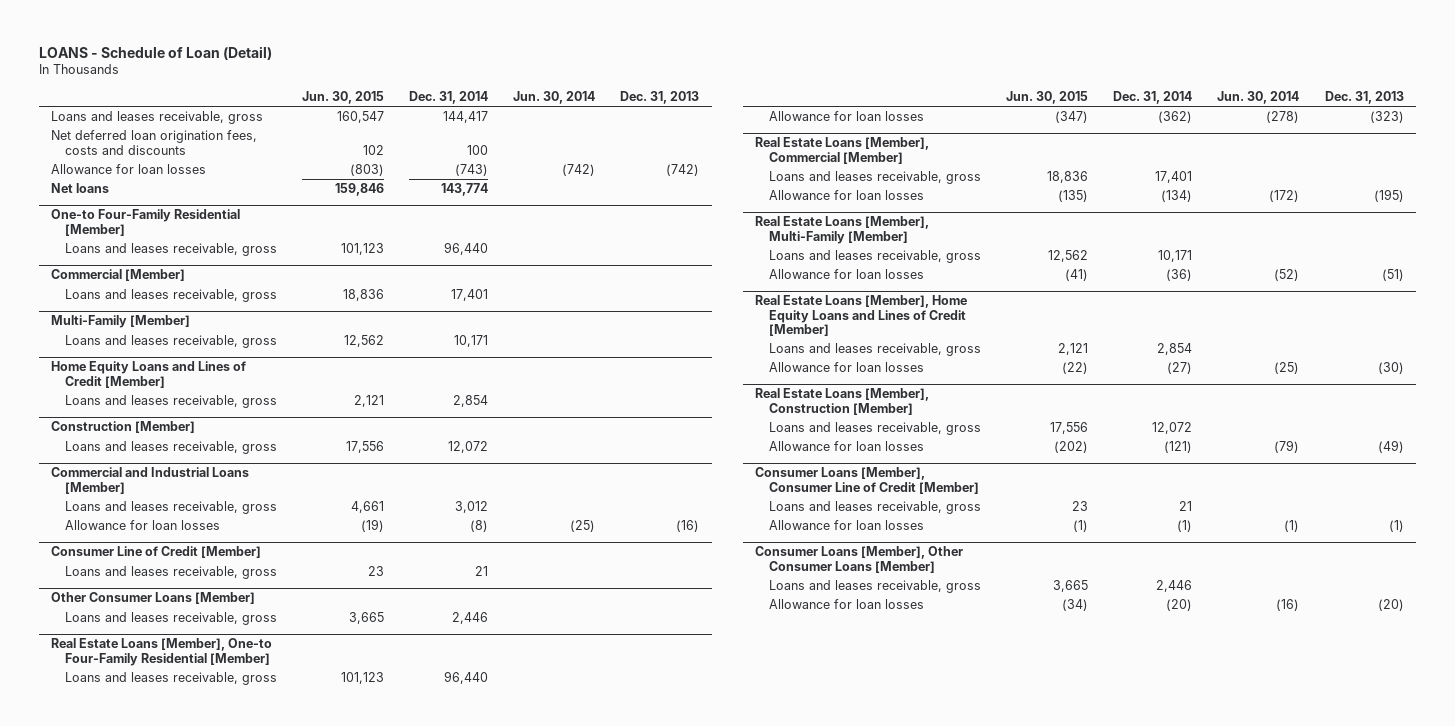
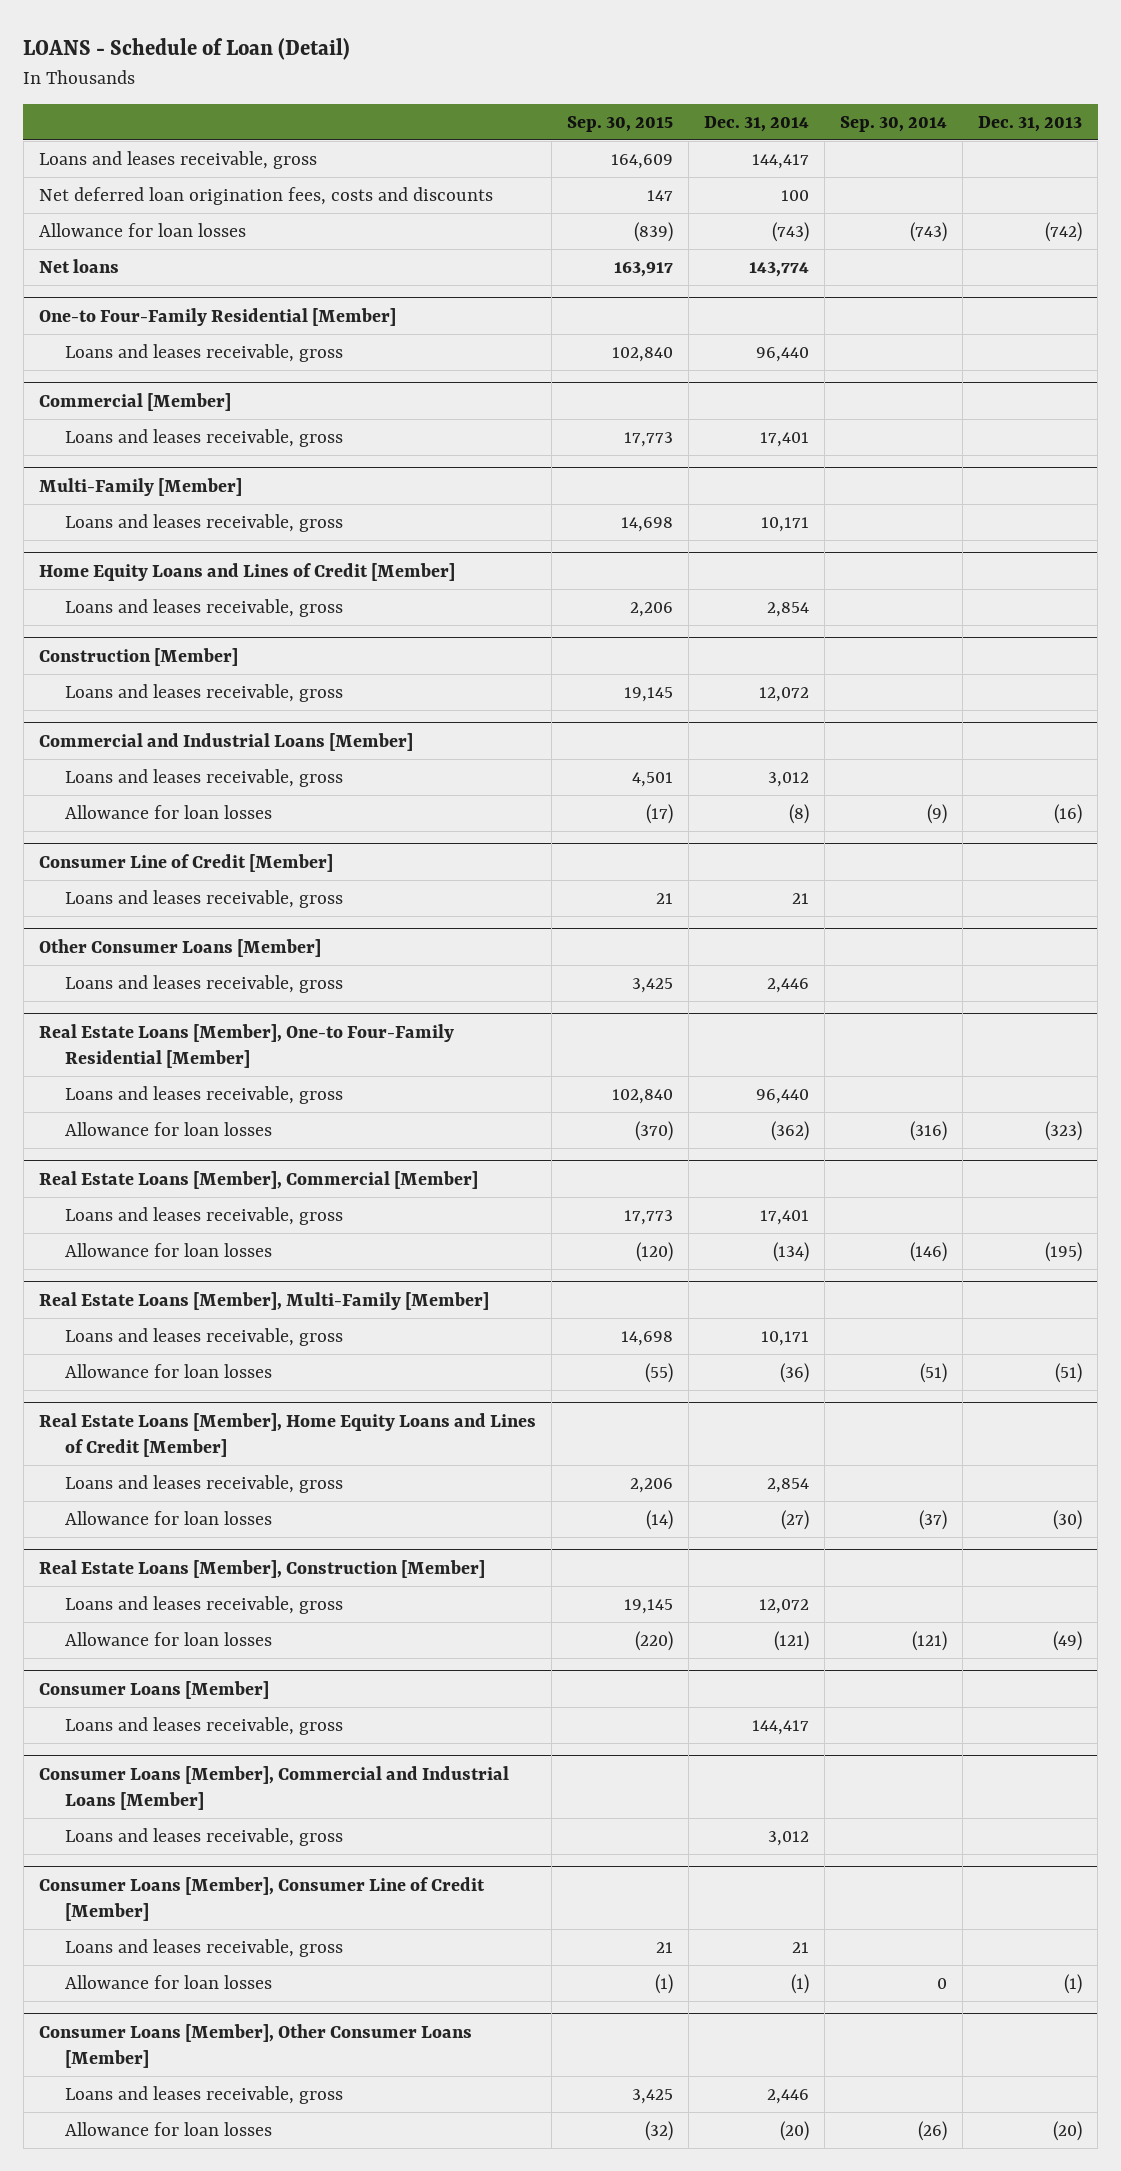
[301,90,384,104] Jun. 30, 2015 -> none
[513,90,596,104] Jun. 30, 2014 -> none
none -> [566,116,673,133] Sep. 30, 2015
none -> [840,116,948,133] Sep. 30, 2014
none -> [38,1680,269,1699] Consumer Loans [Member]
none -> [64,1716,343,1735] Loans and leases receivable, gross
none -> [38,1765,509,1810] Consumer Loans [Member], Commercial and Industrial Loans [Member]
none -> [64,1827,343,1846] Loans and leases receivable, gross

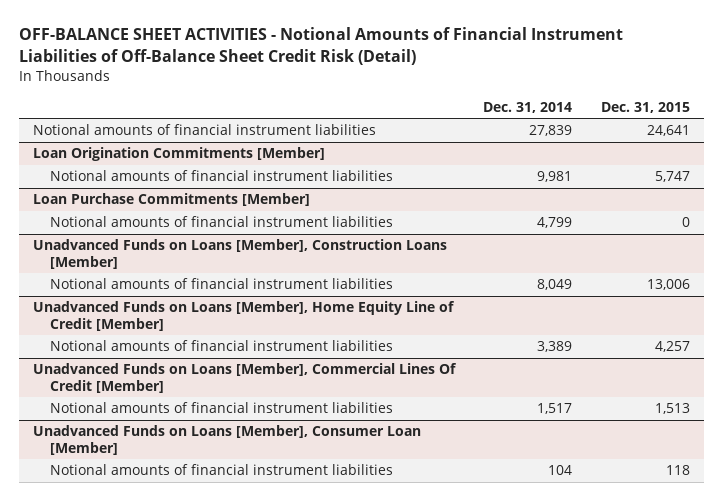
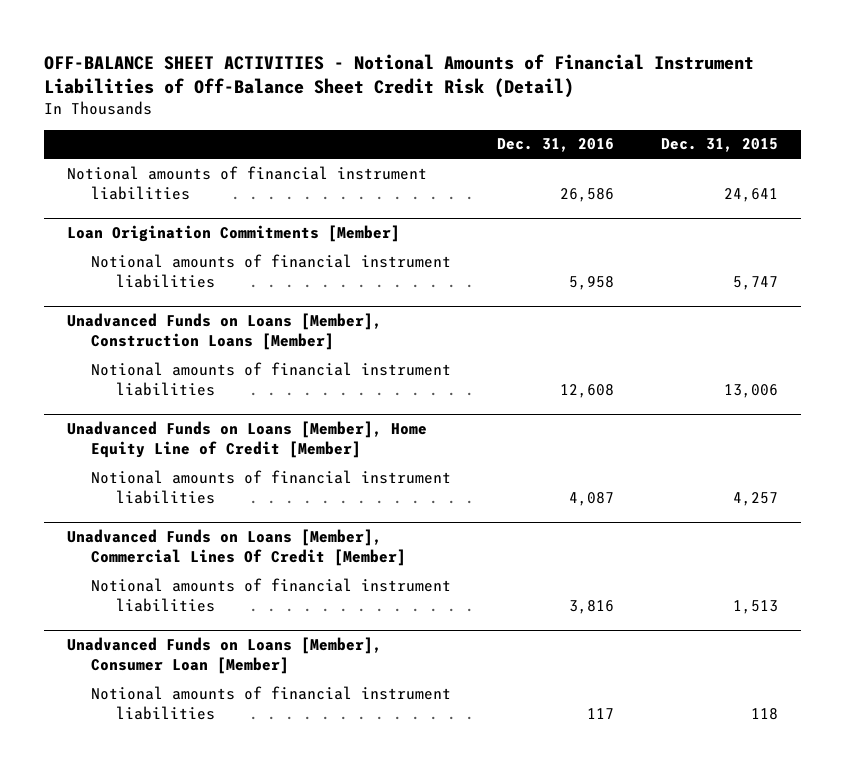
[483,101,573,113] Dec. 31, 2014 -> none
none -> [497,138,615,153] Dec. 31, 2016
[32,193,310,207] Loan Purchase Commitments [Member] -> none
[50,216,394,228] Notional amounts of financial instrument liabilities -> none

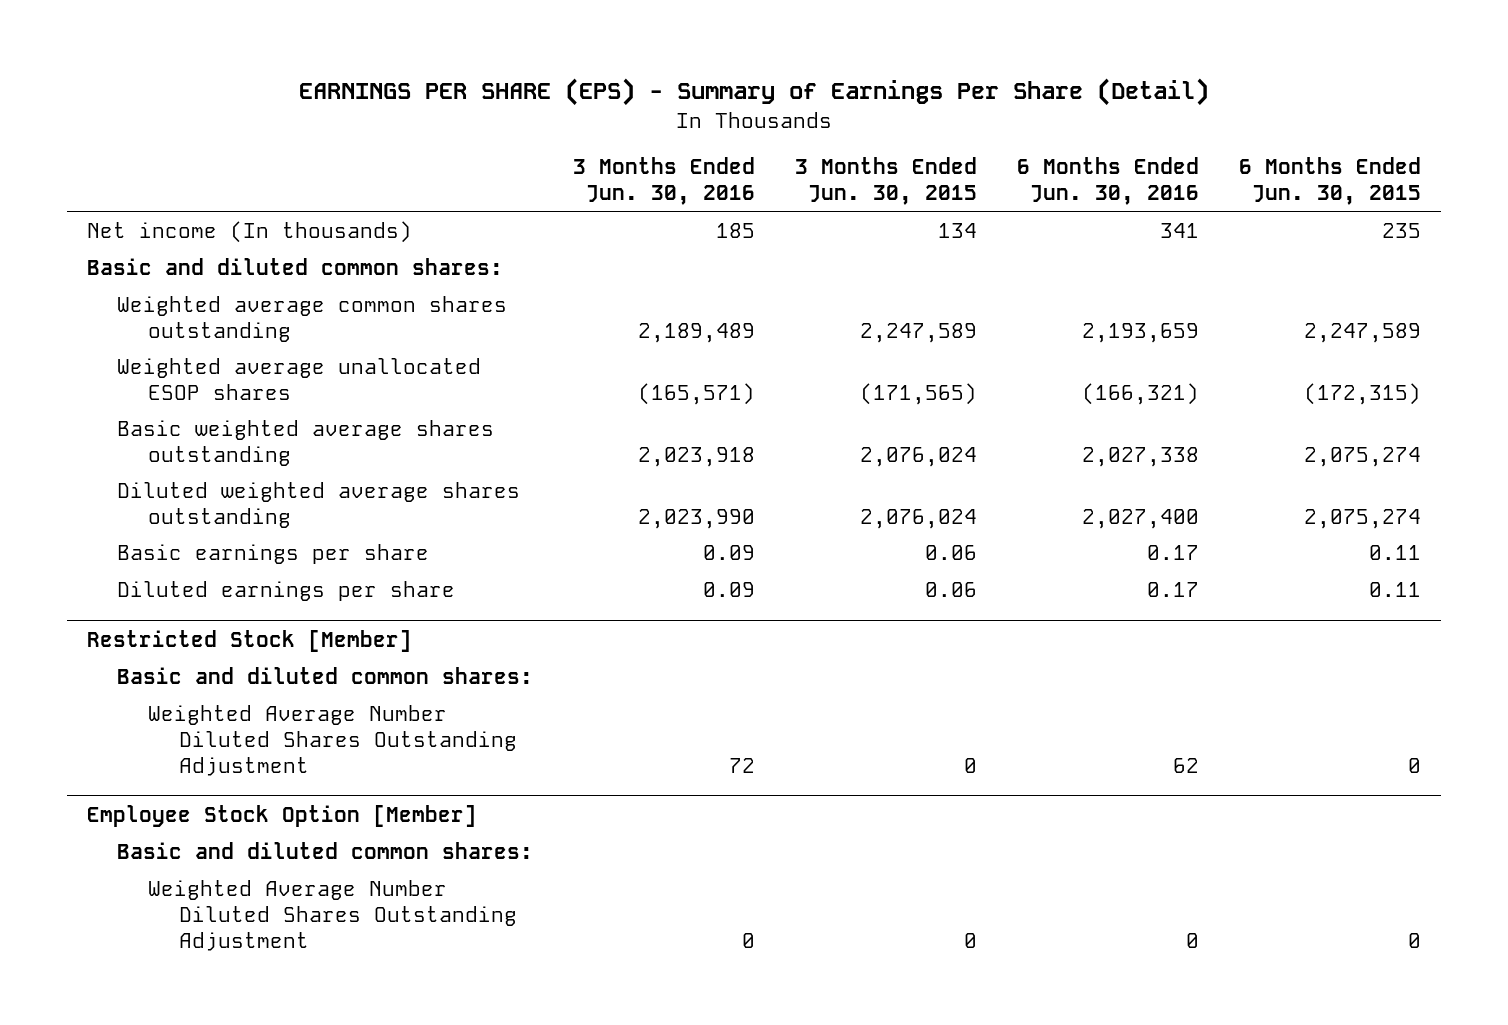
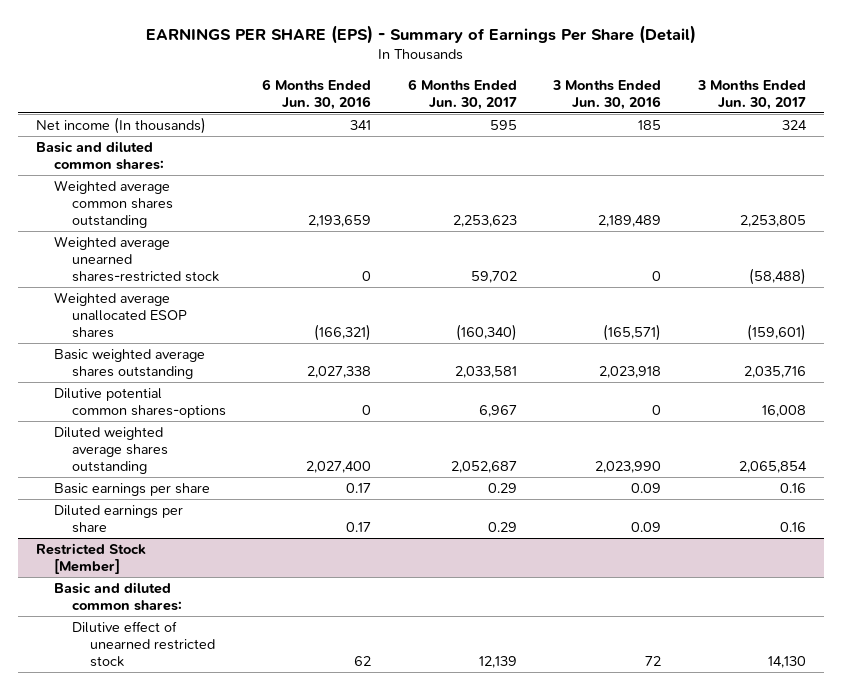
[795,157,978,206] 3 Months Ended Jun. 30, 2015 -> none
[1239,157,1422,206] 6 Months Ended Jun. 30, 2015 -> none
none -> [407,78,517,110] 6 Months Ended Jun. 30, 2017
none -> [696,79,806,110] 3 Months Ended Jun. 30, 2017
none -> [54,235,219,282] Weighted average unearned shares-restricted stock
none -> [54,387,226,418] Dilutive potential common shares-options
[86,804,477,827] Employee Stock Option [Member] -> none
[117,841,534,859] Basic and diluted common shares: -> none
[148,879,517,951] Weighted Average Number Diluted Shares Outstanding Adjustment -> none
[148,704,517,776] Weighted Average Number Diluted Shares Outstanding Adjustment -> [71,620,215,667] Dilutive effect of unearned restricted stock

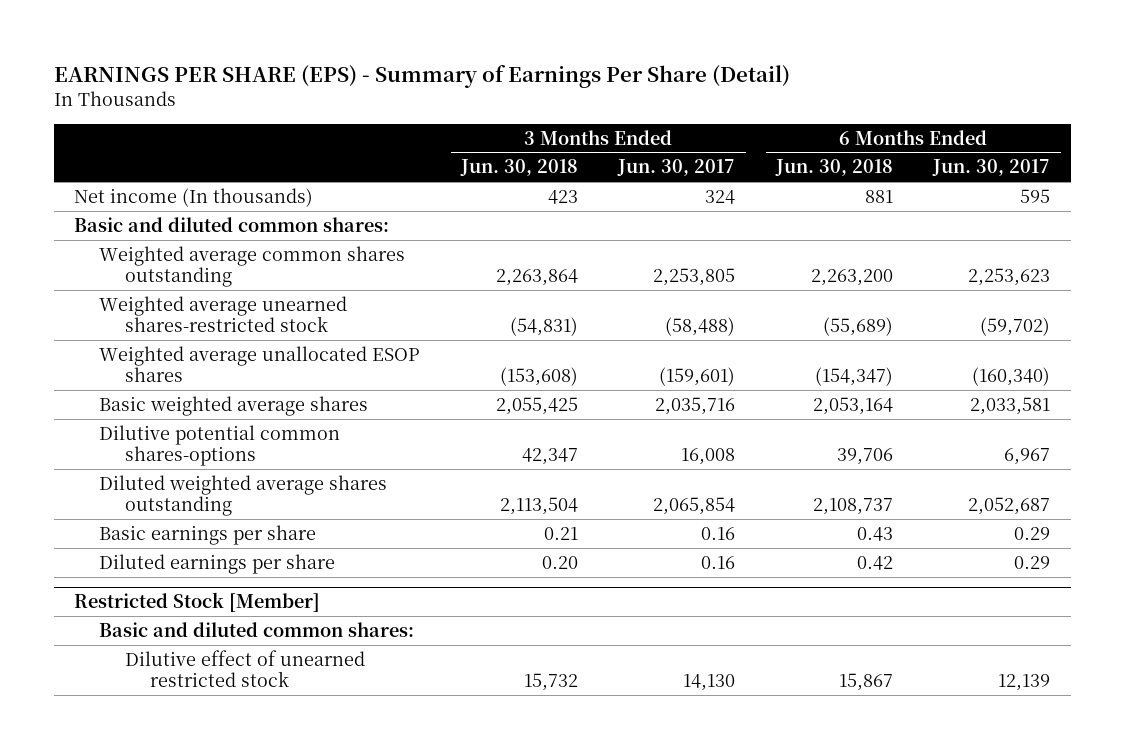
[262,78,372,110] 6 Months Ended Jun. 30, 2016 -> none
[552,79,662,110] 3 Months Ended Jun. 30, 2016 -> none
none -> [459,159,578,177] Jun. 30, 2018
none -> [774,159,893,177] Jun. 30, 2018
[470,270,517,283] 59,702 -> [980,317,1051,337] (59,702)
[54,348,206,379] Basic weighted average shares outstanding -> [99,395,369,416] Basic weighted average shares

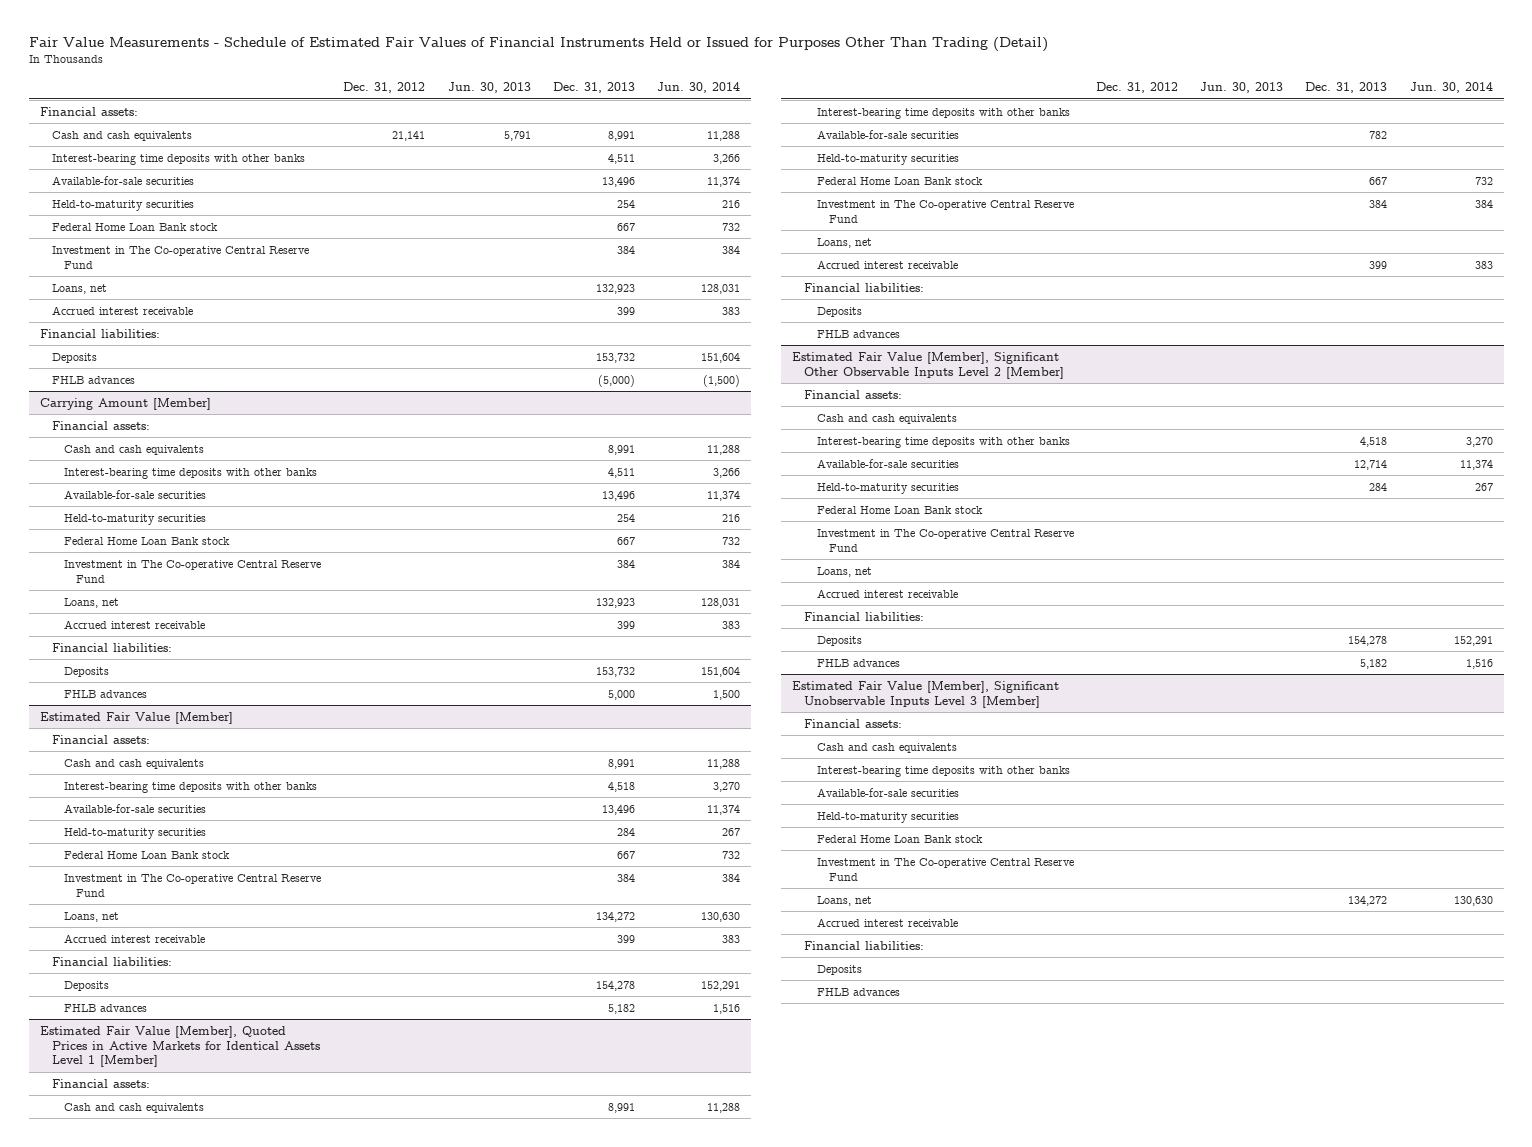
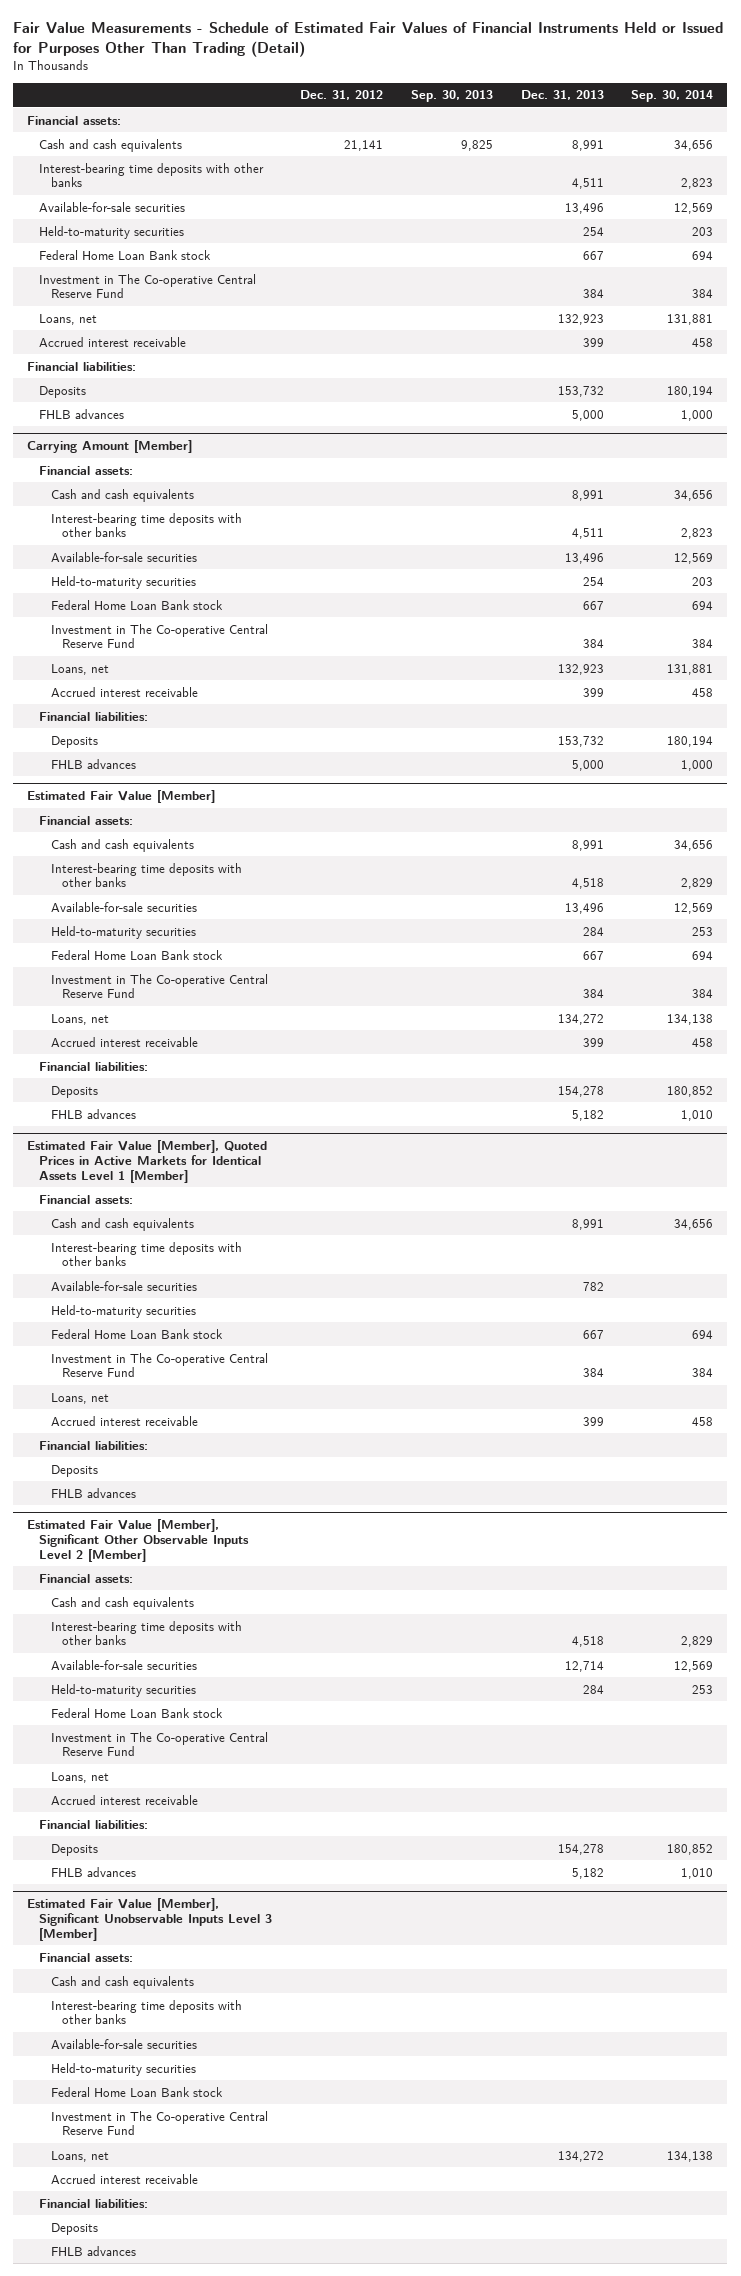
[447,82,531,94] Jun. 30, 2013 -> none
[657,82,741,94] Jun. 30, 2014 -> none
none -> [410,90,493,103] Sep. 30, 2013
none -> [631,90,714,103] Sep. 30, 2014
[597,374,635,387] (5,000) -> [571,409,604,421] 5,000

